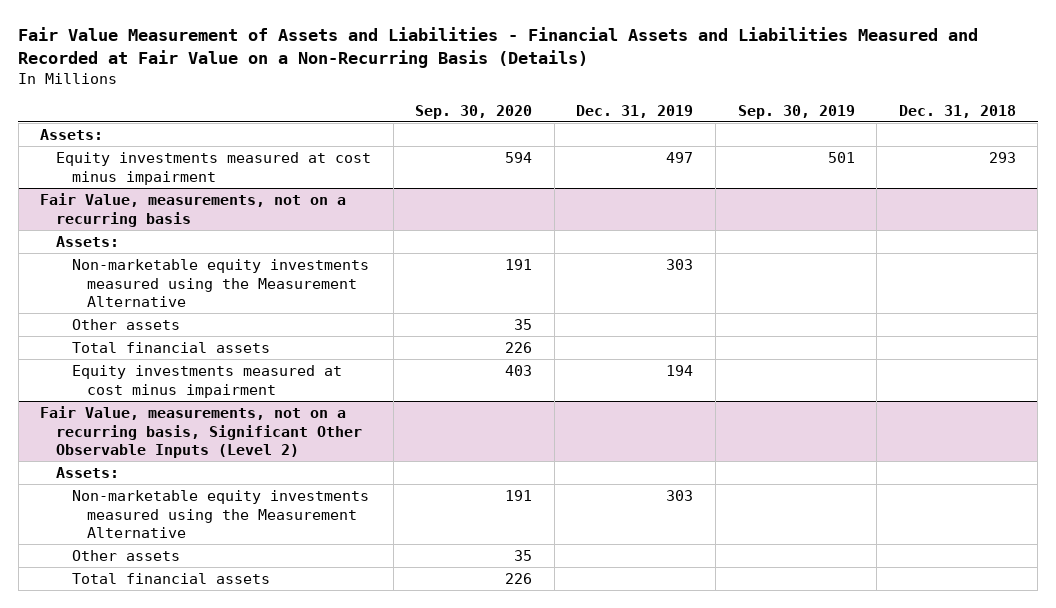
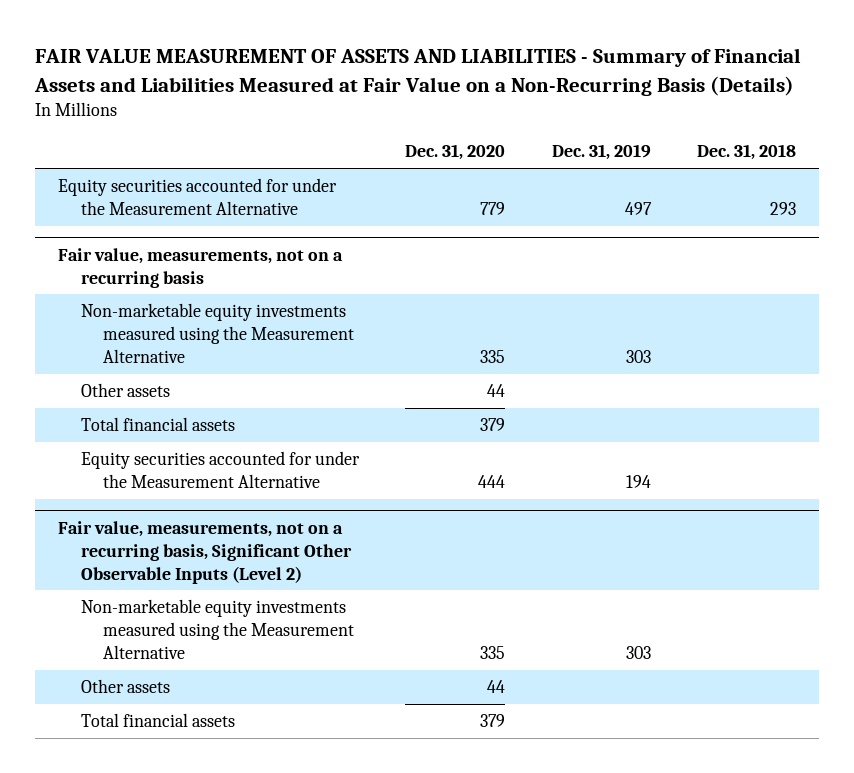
[18,27,979,69] Fair Value Measurement of Assets and Liabilities - Financial Assets and Liabilities Measured and Recorded at Fair Value on a Non-Recurring Basis (Details) -> [34,48,802,96] FAIR VALUE MEASUREMENT OF ASSETS AND LIABILITIES - Summary of Financial Assets and Liabilities Measured at Fair Value on a Non-Recurring Basis (Details)
[415,104,533,119] Sep. 30, 2020 -> none
[737,104,855,119] Sep. 30, 2019 -> none
none -> [405,144,506,161] Dec. 31, 2020
[40,128,104,140] Assets: -> none
[55,235,119,247] Assets: -> none
[55,151,371,185] Equity investments measured at cost minus impairment -> [58,178,338,216] Equity securities accounted for under the Measurement Alternative
[40,192,347,227] Fair Value, measurements, not on a recurring basis -> [58,247,344,288] Fair value, measurements, not on a recurring basis
[55,466,119,478] Assets: -> none
[71,364,342,398] Equity investments measured at cost minus impairment -> [80,451,360,489] Equity securities accounted for under the Measurement Alternative
[40,405,362,459] Fair Value, measurements, not on a recurring basis, Significant Other Observable Inputs (Level 2) -> [58,520,352,584] Fair value, measurements, not on a recurring basis, Significant Other Observable Inputs (Level 2)

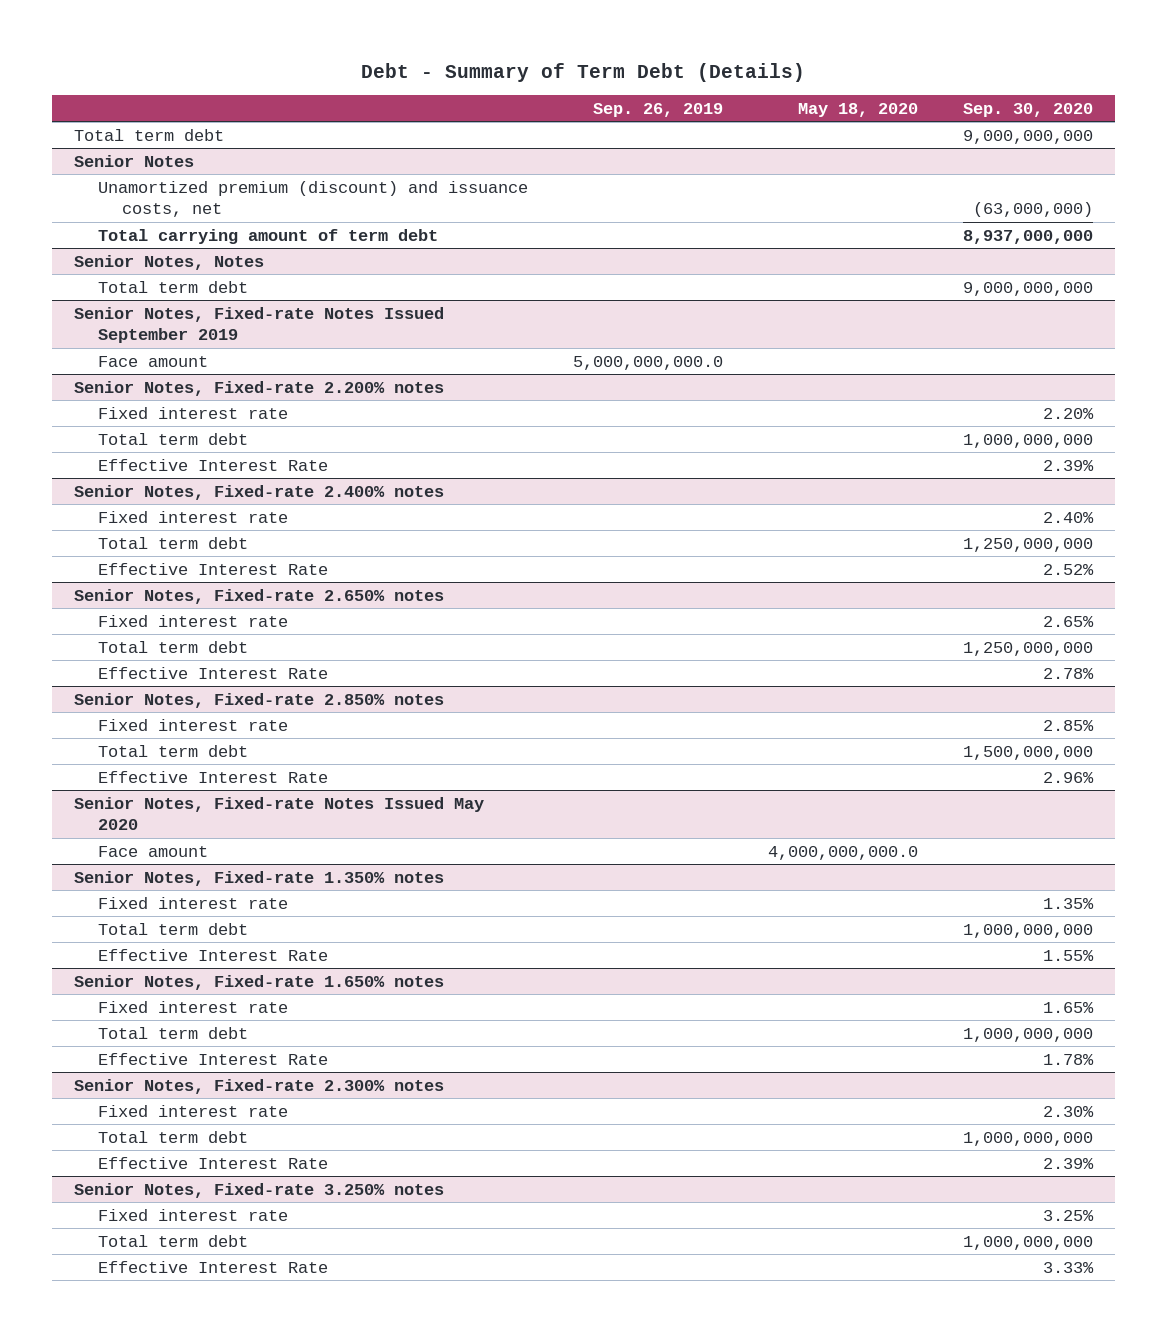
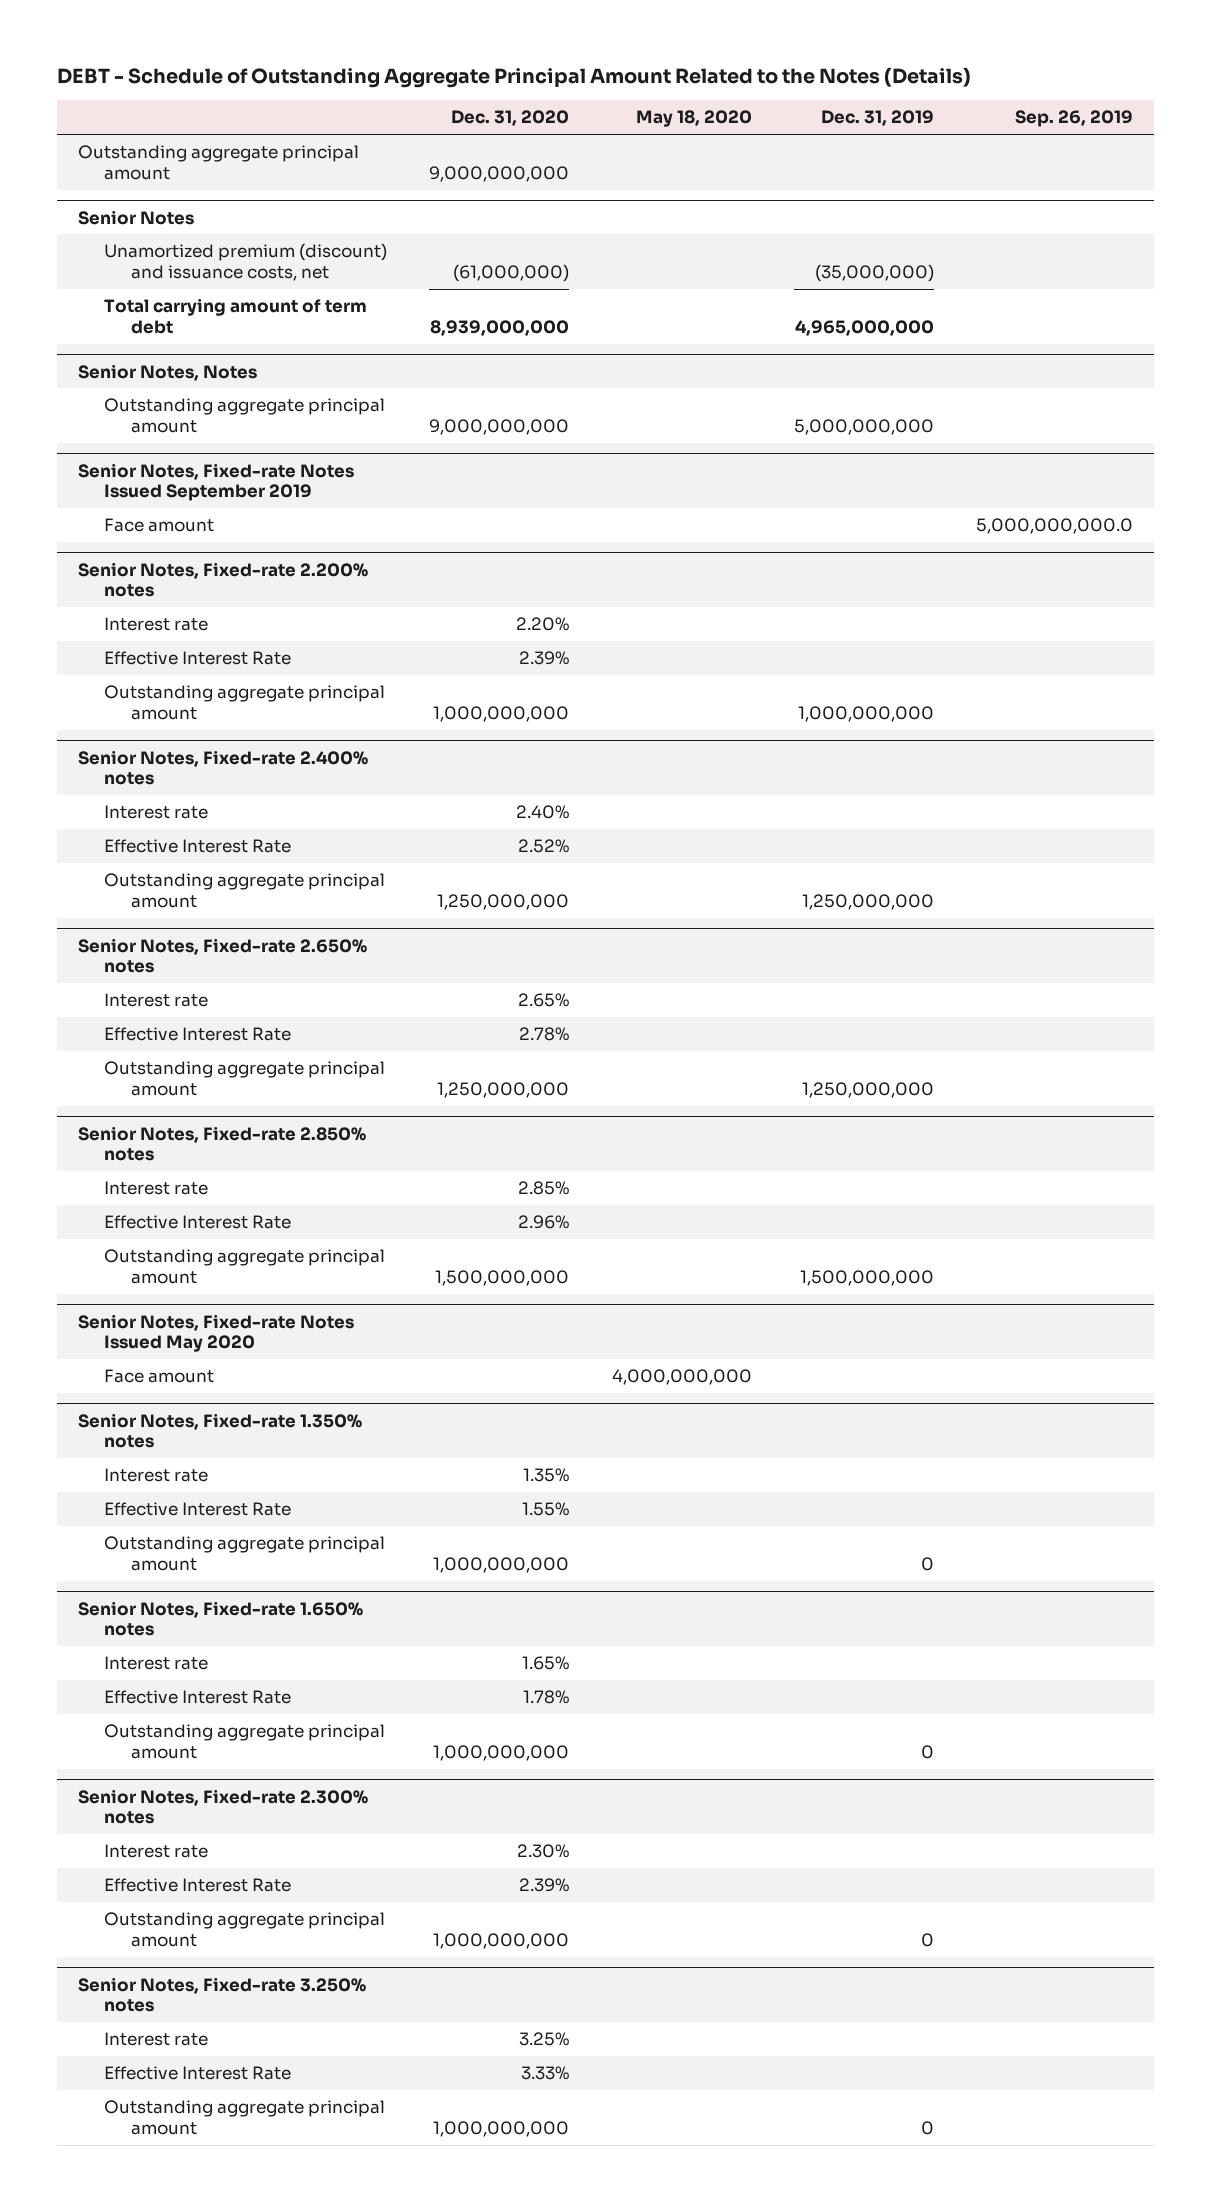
[361,62,806,82] Debt - Summary of Term Debt (Details) -> [56,67,971,89] DEBT - Schedule of Outstanding Aggregate Principal Amount Related to the Notes (Details)
[962,102,1093,117] Sep. 30, 2020 -> none
none -> [451,110,570,127] Dec. 31, 2020
none -> [820,110,934,127] Dec. 31, 2019
[73,128,224,141] Total term debt -> [77,145,359,181] Outstanding aggregate principal amount
[97,280,248,293] Total term debt -> [104,398,386,434] Outstanding aggregate principal amount
[97,432,248,445] Total term debt -> none
[97,406,288,419] Fixed interest rate -> [104,617,209,632] Interest rate
none -> [104,685,386,721] Outstanding aggregate principal amount
[97,536,248,549] Total term debt -> none
[97,510,288,523] Fixed interest rate -> [104,805,209,820] Interest rate
none -> [104,873,386,909] Outstanding aggregate principal amount
[97,640,248,653] Total term debt -> none
[97,614,288,627] Fixed interest rate -> [104,993,209,1008] Interest rate
none -> [104,1061,386,1097] Outstanding aggregate principal amount
[97,744,248,757] Total term debt -> none
[97,718,288,731] Fixed interest rate -> [104,1181,209,1196] Interest rate
none -> [104,1249,386,1285] Outstanding aggregate principal amount
[767,845,918,860] 4,000,000,000.0 -> [611,1369,752,1386] 4,000,000,000
[97,922,248,935] Total term debt -> none
[97,896,288,909] Fixed interest rate -> [104,1468,209,1483] Interest rate
none -> [104,1536,386,1572] Outstanding aggregate principal amount
[97,1026,248,1039] Total term debt -> none
[97,1000,288,1013] Fixed interest rate -> [104,1656,209,1671] Interest rate
none -> [104,1724,386,1760] Outstanding aggregate principal amount
[97,1130,248,1143] Total term debt -> none
[97,1104,288,1117] Fixed interest rate -> [104,1844,209,1859] Interest rate
none -> [104,1912,386,1948] Outstanding aggregate principal amount
[97,1234,248,1247] Total term debt -> none
[97,1208,288,1221] Fixed interest rate -> [104,2032,209,2047] Interest rate
none -> [104,2100,386,2136] Outstanding aggregate principal amount

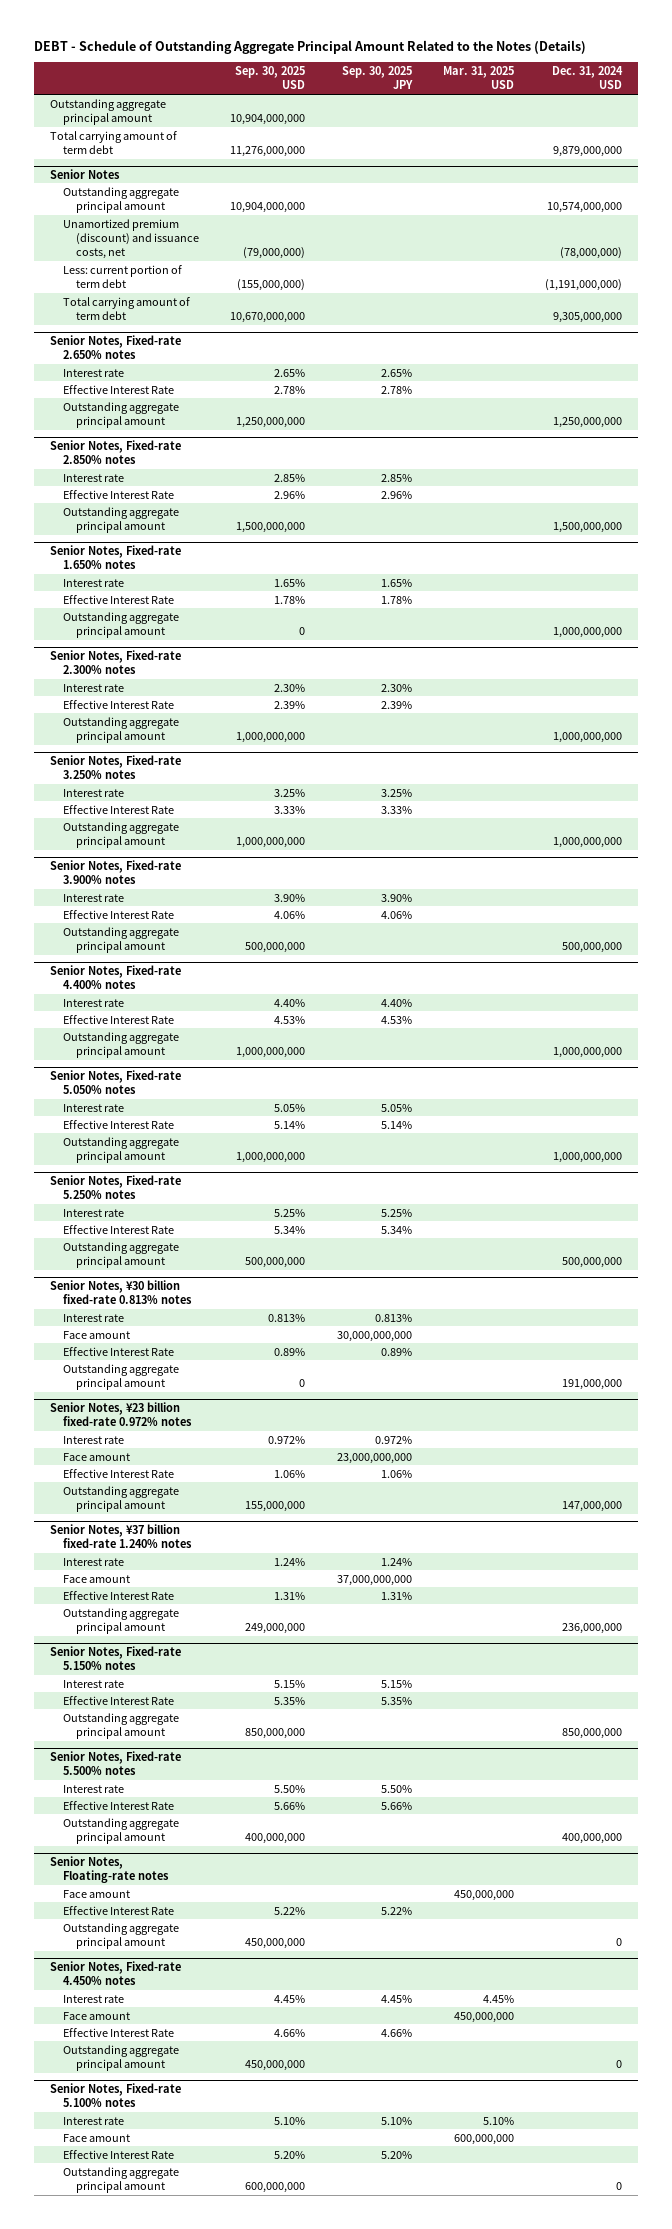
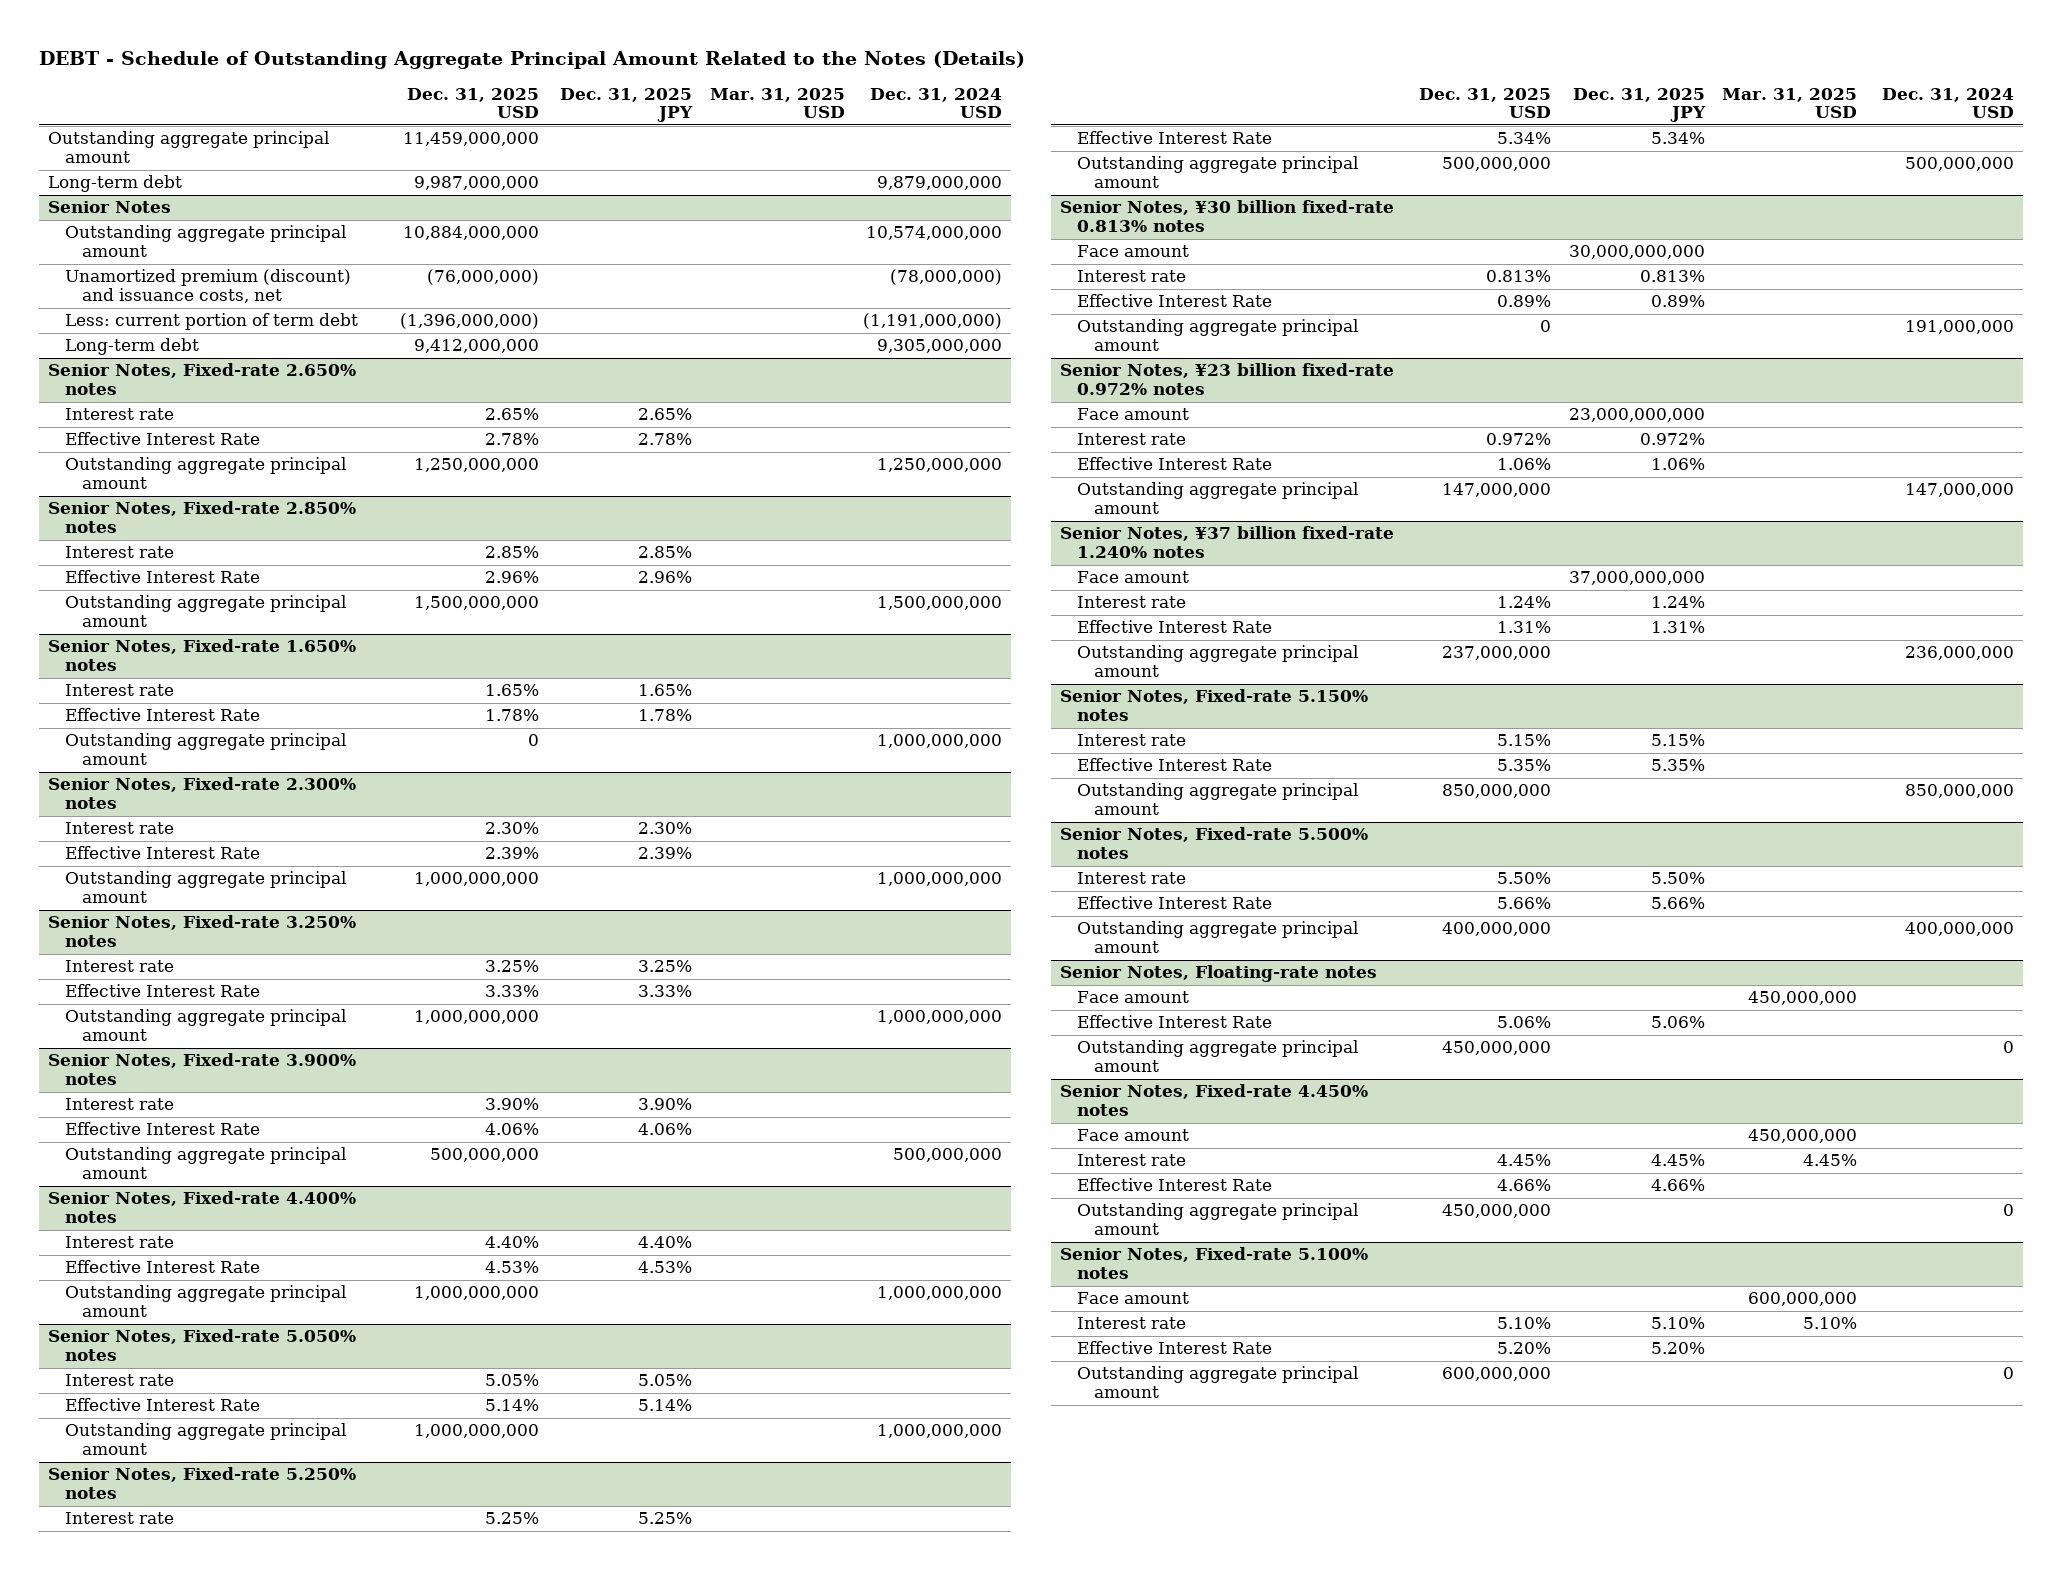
[235,66,306,90] Sep. 30, 2025 USD -> none
[341,66,413,90] Sep. 30, 2025 JPY -> none
none -> [406,87,539,119] Dec. 31, 2025 USD
none -> [560,87,694,123] Dec. 31, 2025 JPY
[50,130,178,154] Total carrying amount of term debt -> [48,175,183,193] Long-term debt
[62,296,190,320] Total carrying amount of term debt -> [65,338,200,356] Long-term debt
[62,1313,124,1322] Interest rate -> [1077,270,1187,283] Interest rate
[62,1435,124,1444] Interest rate -> [1077,433,1187,446] Interest rate
[62,1557,124,1566] Interest rate -> [1077,596,1187,609] Interest rate
[62,1994,124,2003] Interest rate -> [1077,1154,1187,1167] Interest rate
[62,2116,124,2125] Interest rate -> [1077,1317,1187,1330] Interest rate

